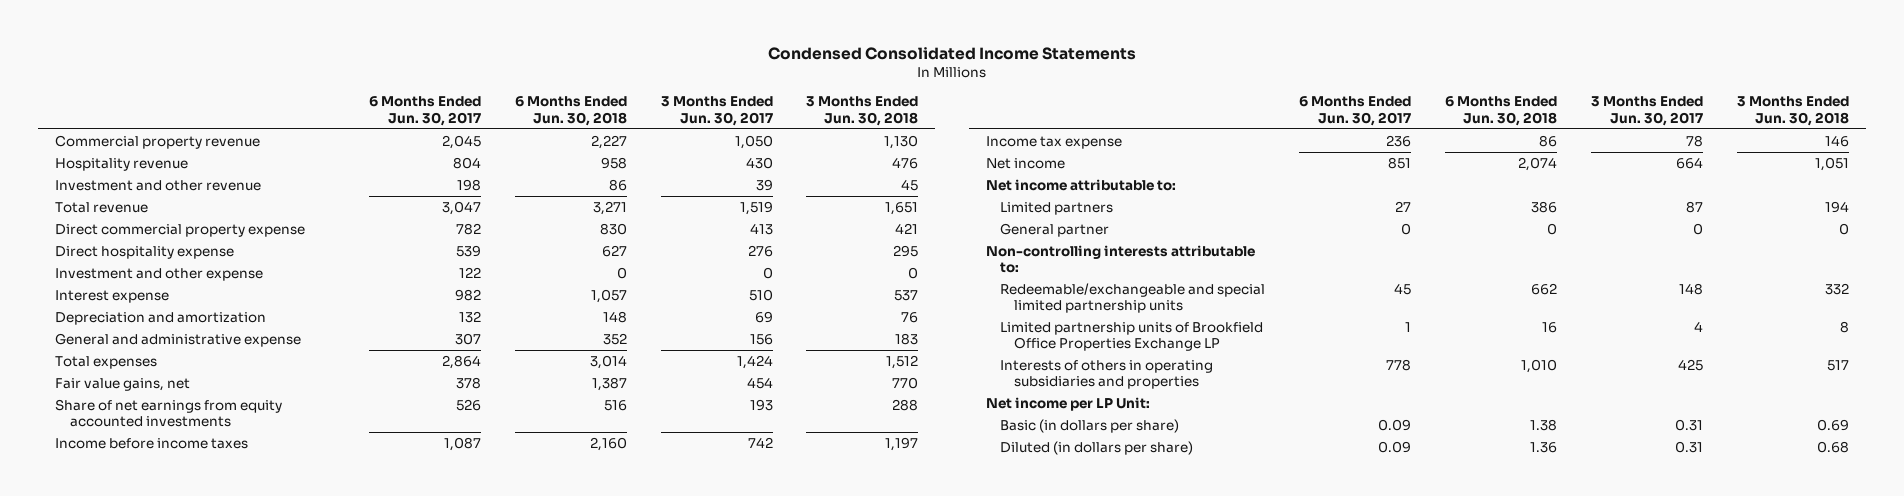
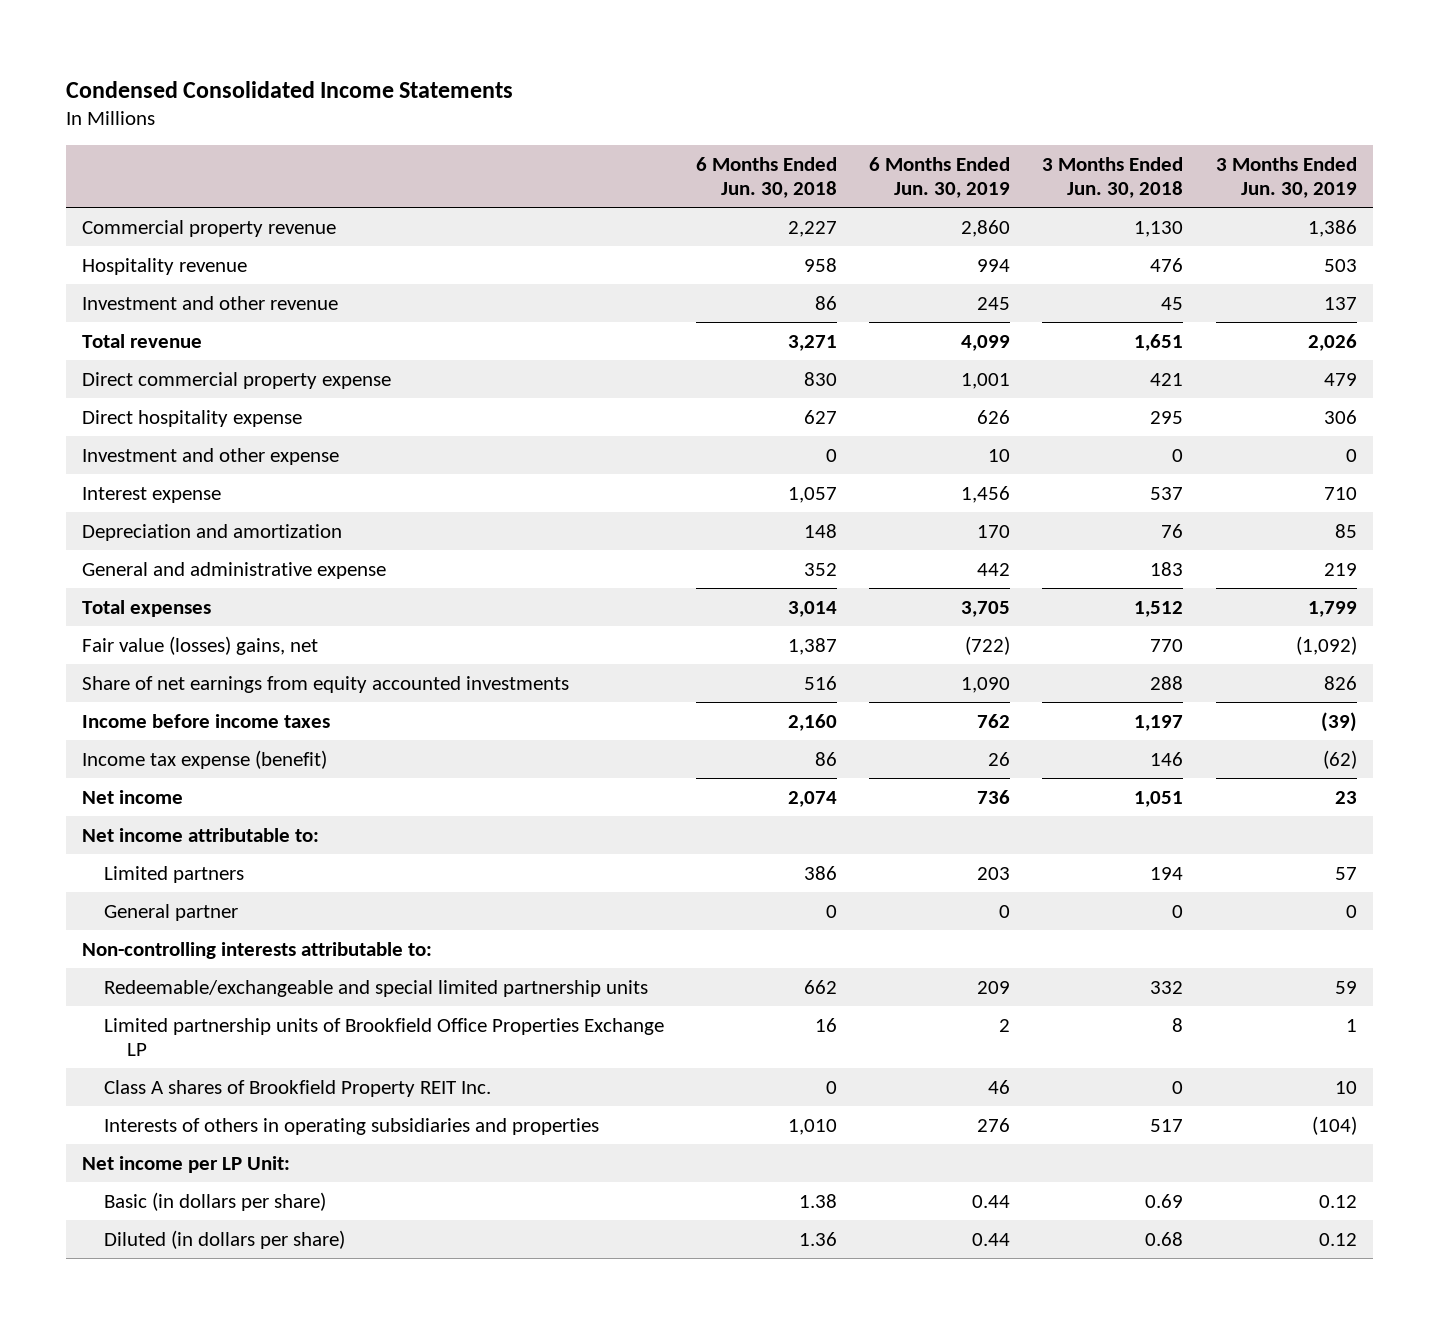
[368,96,481,126] 6 Months Ended Jun. 30, 2017 -> none
[660,96,773,126] 3 Months Ended Jun. 30, 2017 -> none
none -> [869,156,1011,198] 6 Months Ended Jun. 30, 2019
none -> [1215,156,1357,198] 3 Months Ended Jun. 30, 2019
[55,377,191,391] Fair value gains, net -> [82,635,319,655] Fair value (losses) gains, net
[985,135,1122,149] Income tax expense -> [82,749,328,769] Income tax expense (benefit)
none -> [104,1079,492,1097] Class A shares of Brookfield Property REIT Inc.

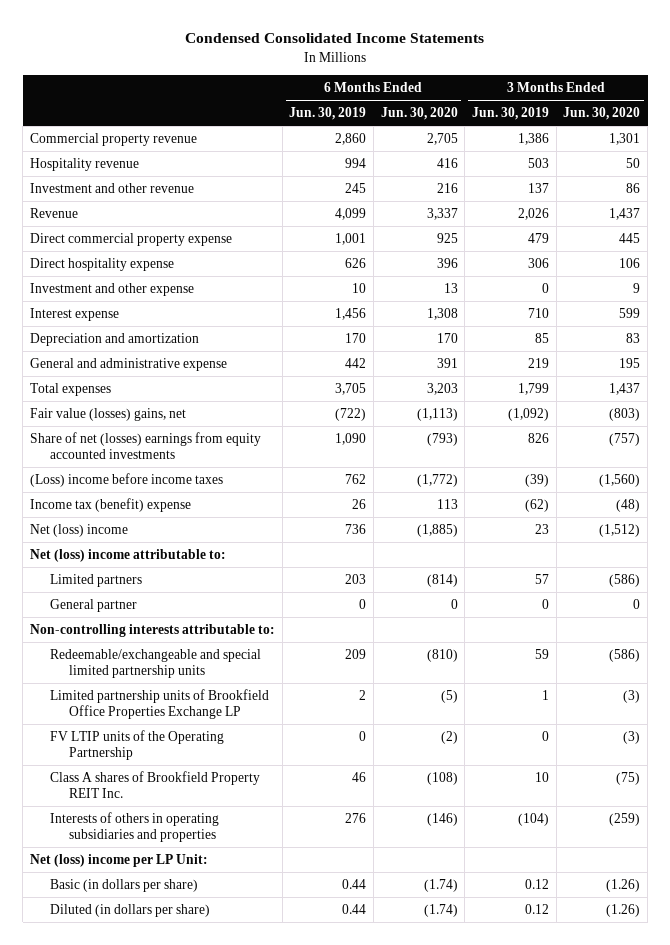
[696,156,838,198] 6 Months Ended Jun. 30, 2018 -> none
[1042,156,1184,198] 3 Months Ended Jun. 30, 2018 -> none
none -> [380,106,458,120] Jun. 30, 2020
none -> [563,106,641,120] Jun. 30, 2020
[82,333,203,348] Total revenue -> [29,207,78,218] Revenue
[82,675,570,693] Share of net earnings from equity accounted investments -> [29,431,261,460] Share of net (losses) earnings from equity accounted investments
[82,713,331,728] Income before income taxes -> [29,472,223,487] (Loss) income before income taxes
[82,749,328,769] Income tax expense (benefit) -> [29,497,191,512] Income tax (benefit) expense
[82,789,184,804] Net income -> [29,523,128,537] Net (loss) income
[82,827,320,842] Net income attributable to: -> [29,548,226,562] Net (loss) income attributable to:
none -> [49,729,224,761] FV LTIP units of the Operating Partnership
[82,1155,291,1173] Net income per LP Unit: -> [29,853,208,867] Net (loss) income per LP Unit:

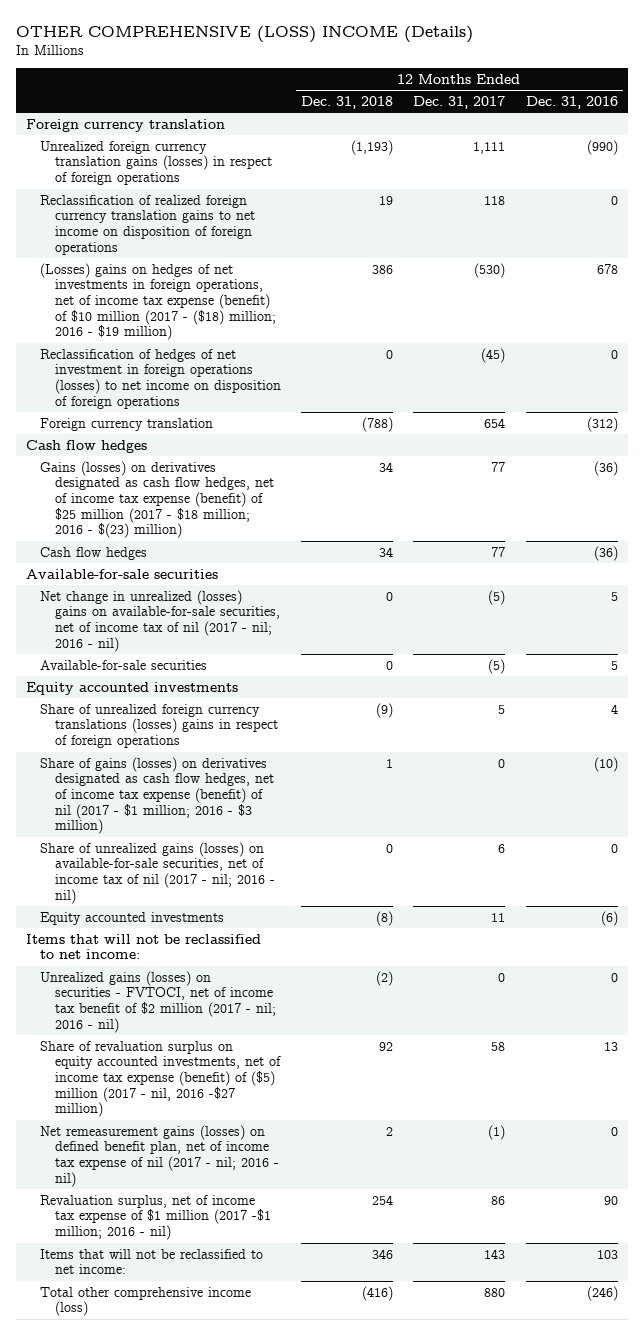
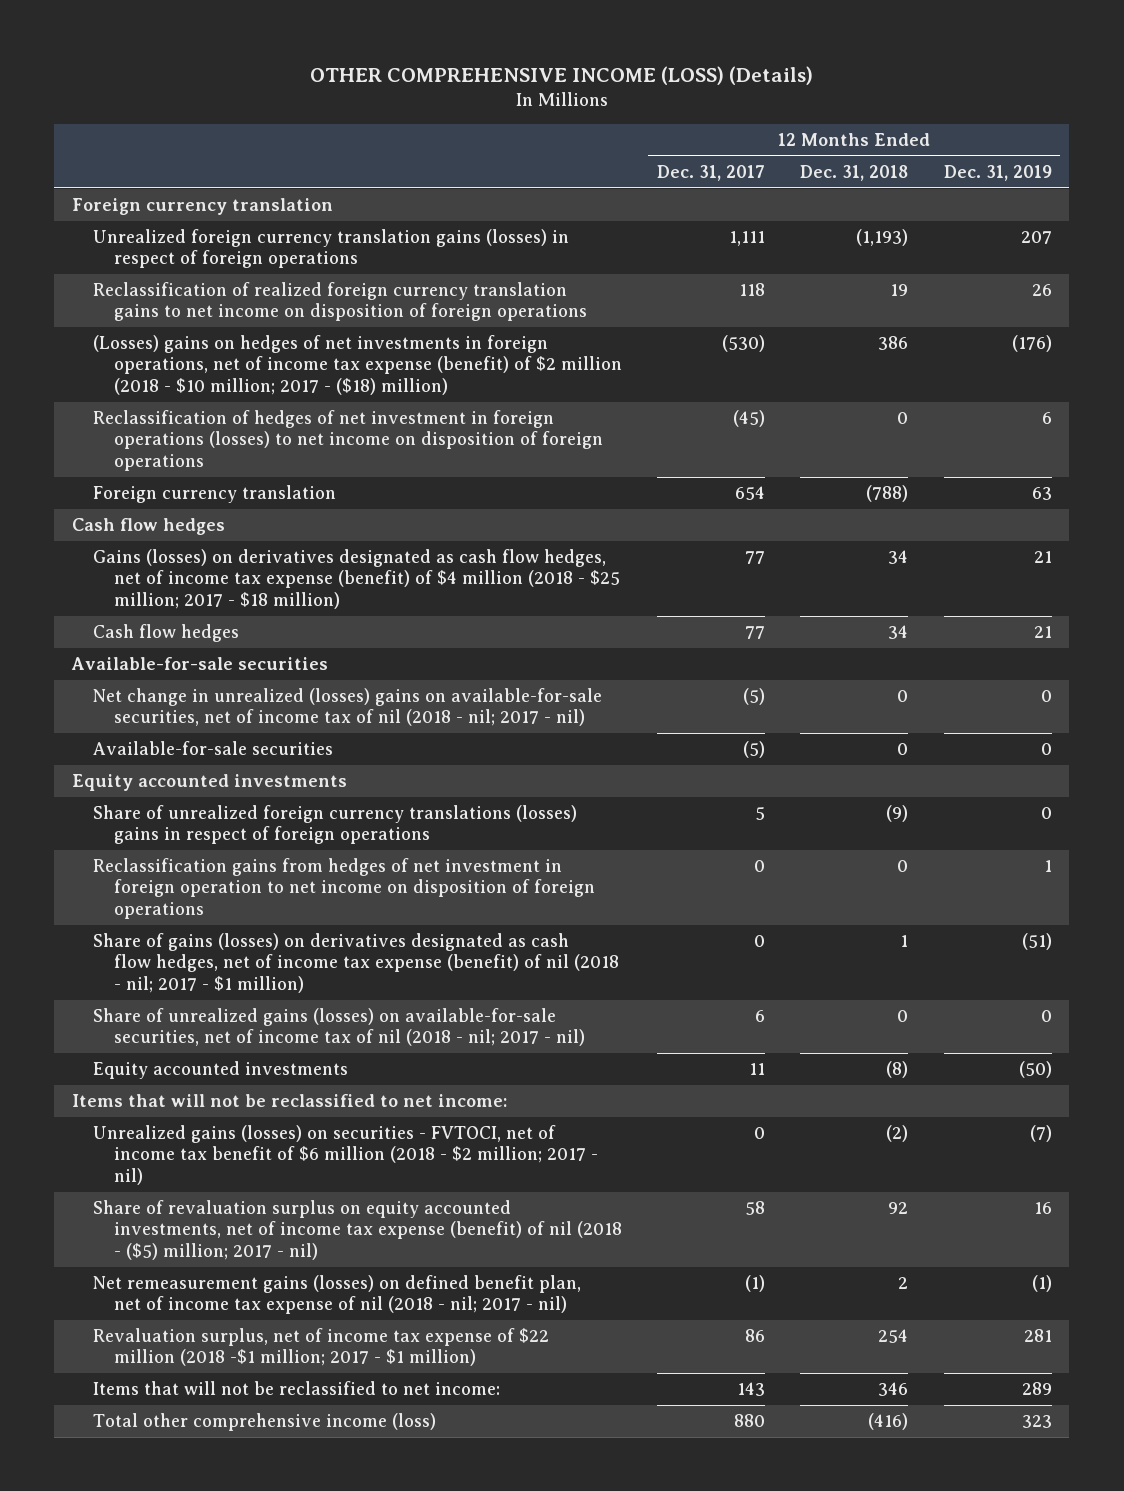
[16,25,474,43] OTHER COMPREHENSIVE (LOSS) INCOME (Details) -> [309,65,813,85] OTHER COMPREHENSIVE INCOME (LOSS) (Details)
[525,95,618,109] Dec. 31, 2016 -> none
none -> [943,165,1052,182] Dec. 31, 2019
[40,262,276,341] (Losses) gains on hedges of net investments in foreign operations, net of income tax expense (benefit) of $10 million (2017 - ($18) million; 2016 - $19 million) -> [92,335,622,395] (Losses) gains on hedges of net investments in foreign operations, net of income tax expense (benefit) of $2 million (2018 - $10 million; 2017 - ($18) million)
[40,460,274,539] Gains (losses) on derivatives designated as cash flow hedges, net of income tax expense (benefit) of $25 million (2017 - $18 million; 2016 - $(23) million) -> [92,549,620,609] Gains (losses) on derivatives designated as cash flow hedges, net of income tax expense (benefit) of $4 million (2018 - $25 million; 2017 - $18 million)
[40,589,280,652] Net change in unrealized (losses) gains on available-for-sale securities, net of income tax of nil (2017 - nil; 2016 - nil) -> [92,688,602,727] Net change in unrealized (losses) gains on available-for-sale securities, net of income tax of nil (2018 - nil; 2017 - nil)
none -> [92,858,595,919] Reclassification gains from hedges of net investment in foreign operation to net income on disposition of foreign operations
[40,756,274,835] Share of gains (losses) on derivatives designated as cash flow hedges, net of income tax expense (benefit) of nil (2017 - $1 million; 2016 - $3 million) -> [92,933,619,993] Share of gains (losses) on derivatives designated as cash flow hedges, net of income tax expense (benefit) of nil (2018 - nil; 2017 - $1 million)
[40,841,275,904] Share of unrealized gains (losses) on available-for-sale securities, net of income tax of nil (2017 - nil; 2016 - nil) -> [92,1008,585,1047] Share of unrealized gains (losses) on available-for-sale securities, net of income tax of nil (2018 - nil; 2017 - nil)
[40,970,276,1033] Unrealized gains (losses) on securities - FVTOCI, net of income tax benefit of $2 million (2017 - nil; 2016 - nil) -> [92,1125,598,1185] Unrealized gains (losses) on securities - FVTOCI, net of income tax benefit of $6 million (2018 - $2 million; 2017 - nil)
[40,1040,281,1118] Share of revaluation surplus on equity accounted investments, net of income tax expense (benefit) of ($5) million (2017 - nil, 2016 -$27 million) -> [92,1200,622,1260] Share of revaluation surplus on equity accounted investments, net of income tax expense (benefit) of nil (2018 - ($5) million; 2017 - nil)
[40,1124,279,1187] Net remeasurement gains (losses) on defined benefit plan, net of income tax expense of nil (2017 - nil; 2016 - nil) -> [92,1275,581,1315] Net remeasurement gains (losses) on defined benefit plan, net of income tax expense of nil (2018 - nil; 2017 - nil)
[40,1194,271,1241] Revaluation surplus, net of income tax expense of $1 million (2017 -$1 million; 2016 - nil) -> [92,1328,549,1367] Revaluation surplus, net of income tax expense of $22 million (2018 -$1 million; 2017 - $1 million)

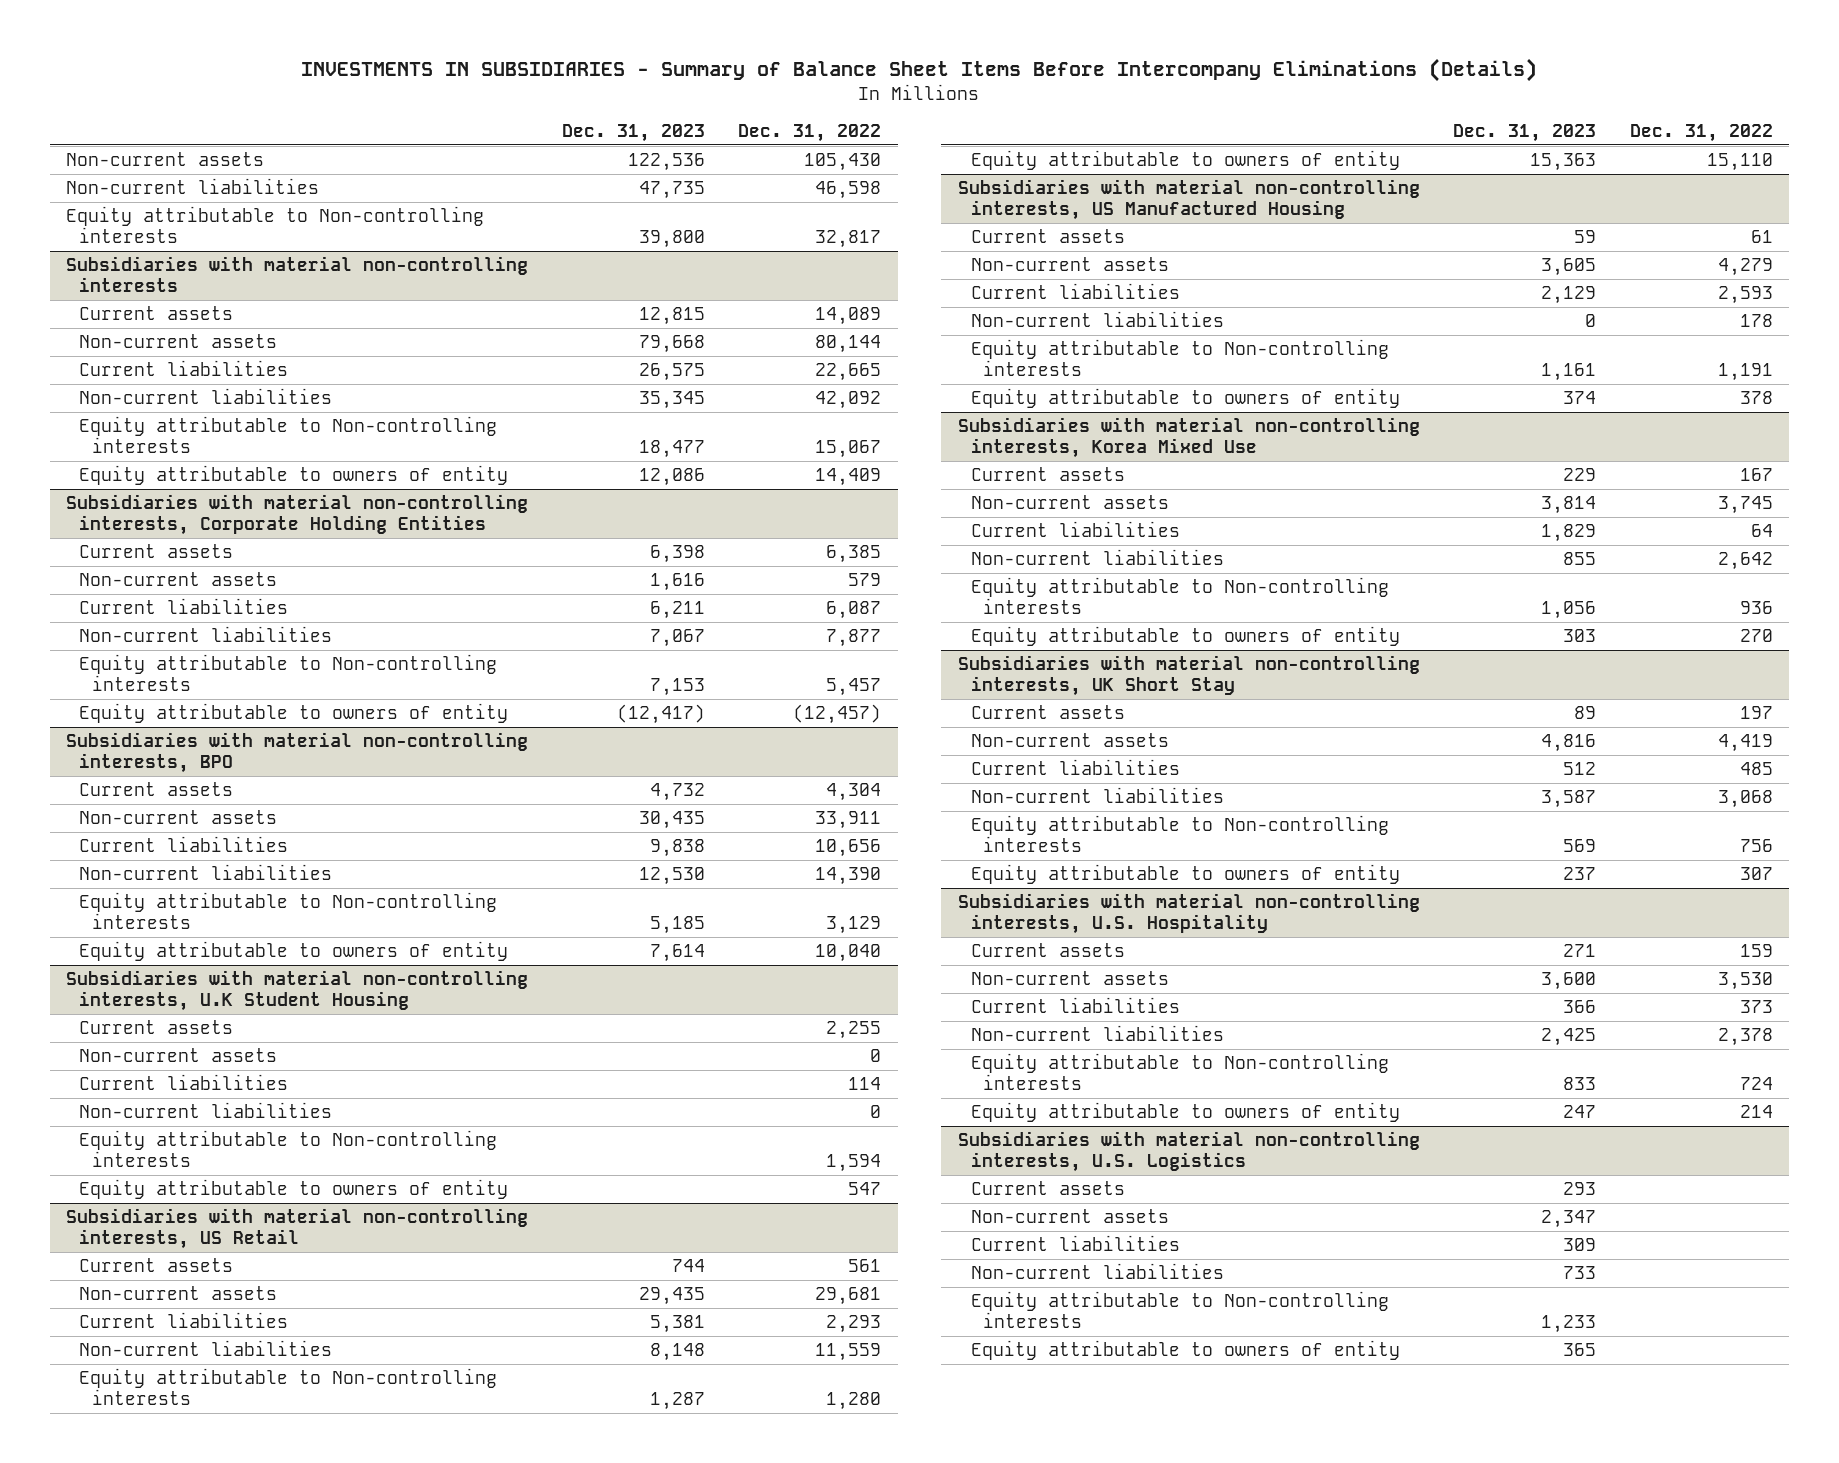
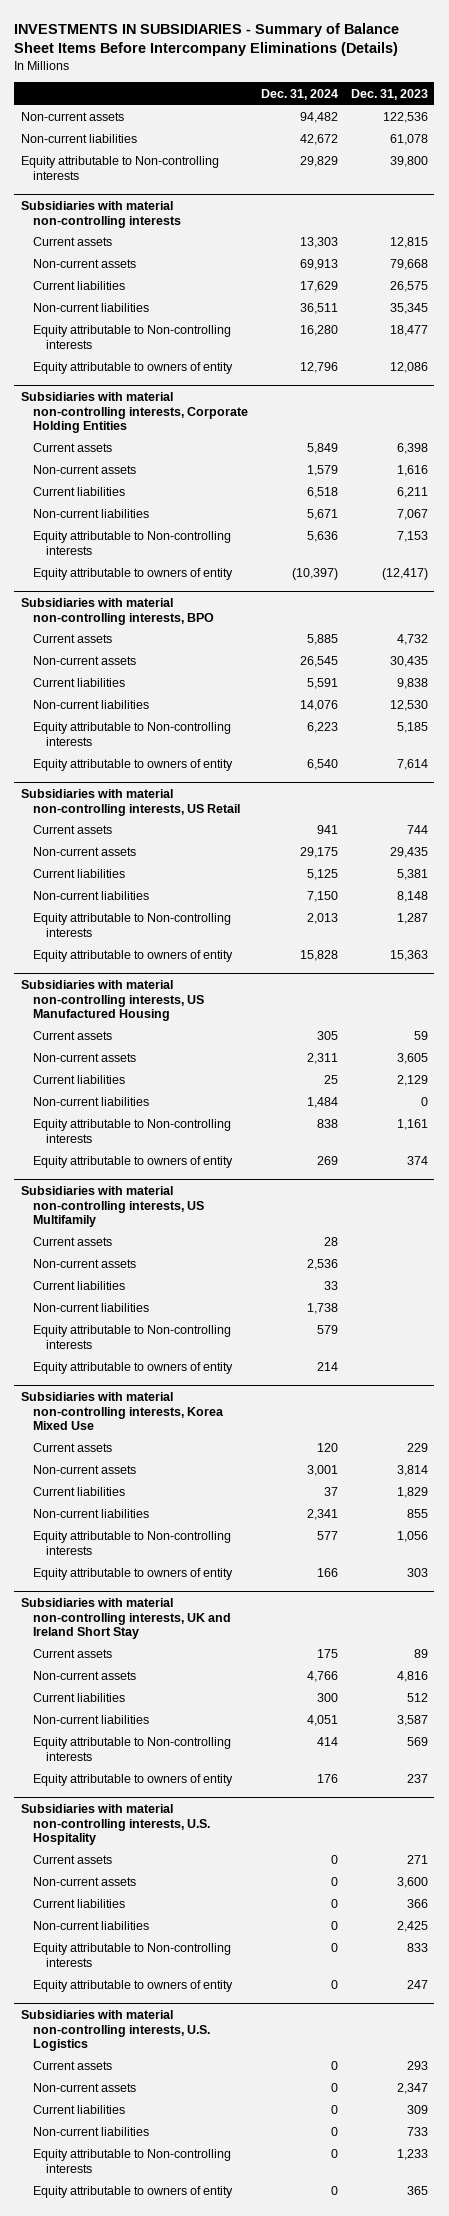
[738,123,882,142] Dec. 31, 2022 -> none
none -> [261,88,339,100] Dec. 31, 2024
[638,180,705,199] 47,735 -> [389,134,428,146] 61,078
[66,969,529,1012] Subsidiaries with material non-controlling interests, U.K Student Housing -> none
[79,1019,234,1034] Current assets -> none
[79,1047,278,1062] Non-current assets -> none
[79,1073,289,1090] Current liabilities -> none
[79,1101,333,1118] Non-current liabilities -> none
[79,1129,498,1168] Equity attributable to Non-controlling interests -> none
[79,1178,509,1199] Equity attributable to owners of entity -> none
none -> [20,1185,205,1228] Subsidiaries with material non-controlling interests, US Multifamily
none -> [33,1237,113,1247] Current assets
none -> [33,1259,137,1269] Non-current assets
none -> [33,1281,126,1291] Current liabilities
none -> [33,1303,150,1313] Non-current liabilities
none -> [33,1325,232,1350] Equity attributable to Non-controlling interests
none -> [33,1362,234,1375] Equity attributable to owners of entity
[957,654,1420,697] Subsidiaries with material non-controlling interests, UK Short Stay -> [20,1597,232,1640] Subsidiaries with material non-controlling interests, UK and Ireland Short Stay

